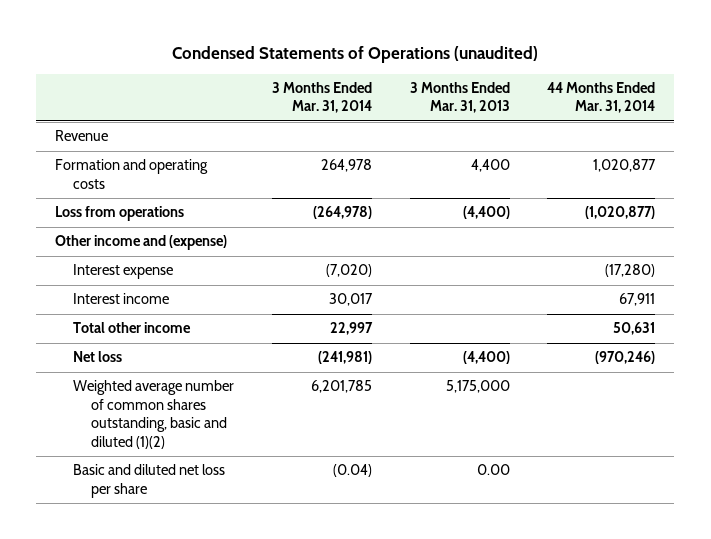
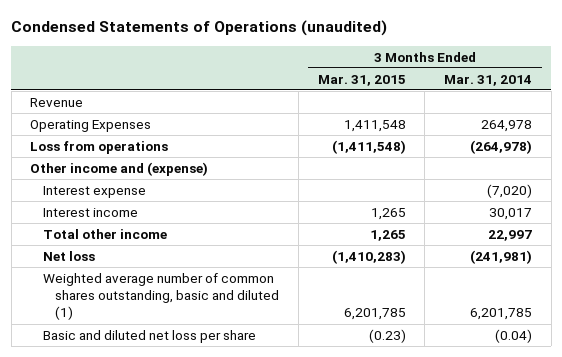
[409,82,510,114] 3 Months Ended Mar. 31, 2013 -> none
[547,82,656,114] 44 Months Ended Mar. 31, 2014 -> none
none -> [317,74,406,86] Mar. 31, 2015
[55,159,209,189] Formation and operating costs -> [30,119,152,132] Operating Expenses
[72,380,234,449] Weighted average number of common shares outstanding, basic and diluted (1)(2) -> [42,272,280,321] Weighted average number of common shares outstanding, basic and diluted (1)

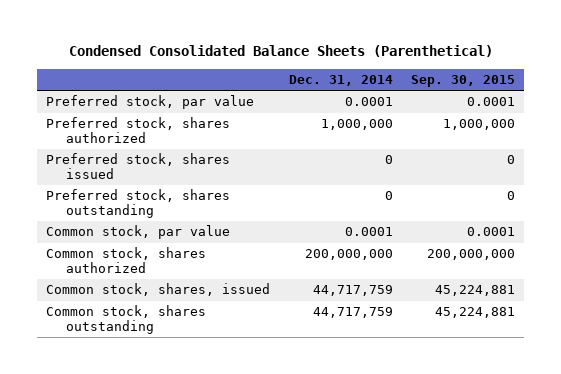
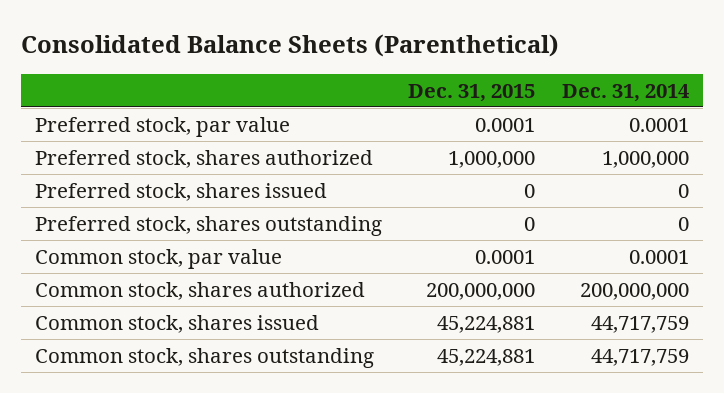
[68,45,493,58] Condensed Consolidated Balance Sheets (Parenthetical) -> [21,34,560,58] Consolidated Balance Sheets (Parenthetical)
[410,74,515,87] Sep. 30, 2015 -> none
none -> [408,83,536,102] Dec. 31, 2015
[46,283,271,297] Common stock, shares, issued -> [34,314,319,333] Common stock, shares issued

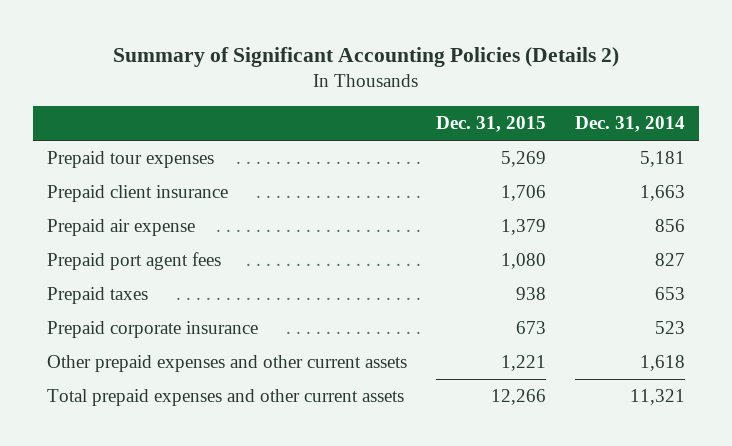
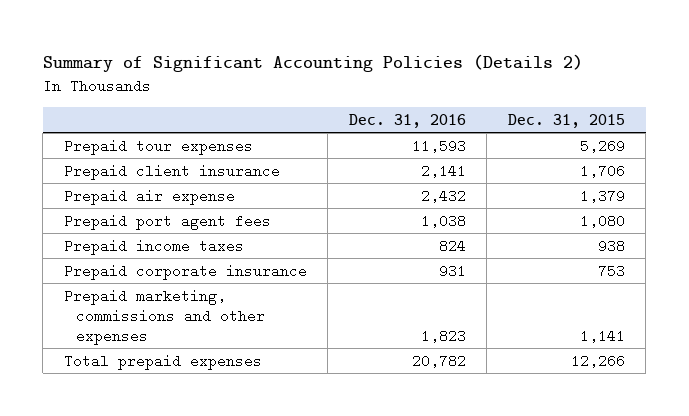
[574,116,685,133] Dec. 31, 2014 -> none
none -> [348,113,466,128] Dec. 31, 2016
[47,287,149,305] Prepaid taxes -> [63,238,244,255] Prepaid income taxes
[515,321,546,335] 673 -> [597,263,625,278] 753
[47,355,408,373] Other prepaid expenses and other current assets -> [63,288,265,345] Prepaid marketing, commissions and other expenses
[500,355,546,372] 1,221 -> [579,328,625,343] 1,141
[47,389,405,407] Total prepaid expenses and other current assets -> [63,353,262,370] Total prepaid expenses

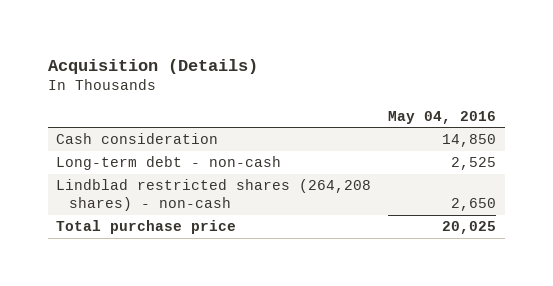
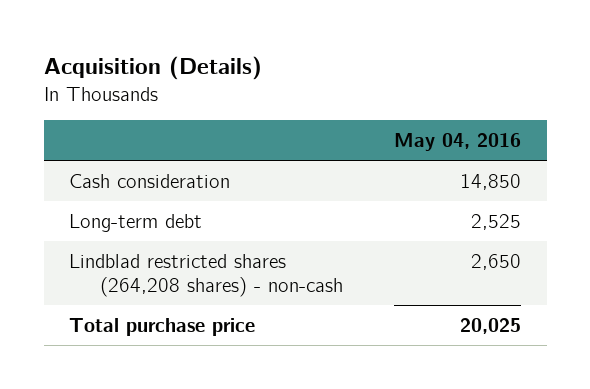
[56,156,282,171] Long-term debt - non-cash -> [69,213,203,232] Long-term debt

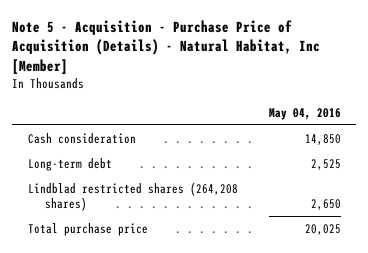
[43,56,262,81] Acquisition (Details) -> [12,19,321,75] Note 5 - Acquisition - Purchase Price of Acquisition (Details) - Natural Habitat, Inc [Member]
[69,253,343,298] Lindblad restricted shares (264,208 shares) - non-cash -> [27,181,238,212] Lindblad restricted shares (264,208 shares)

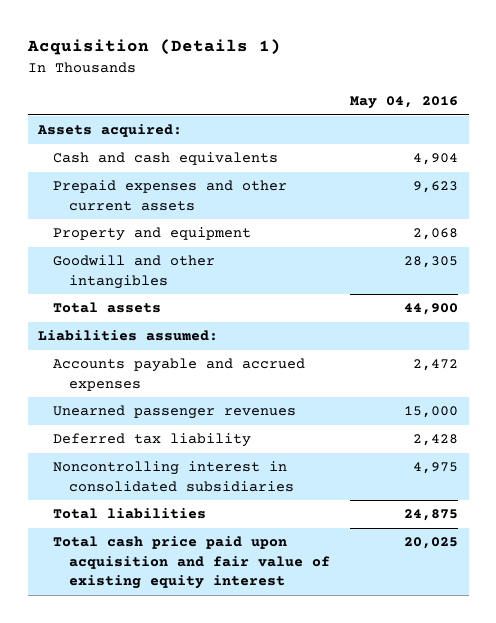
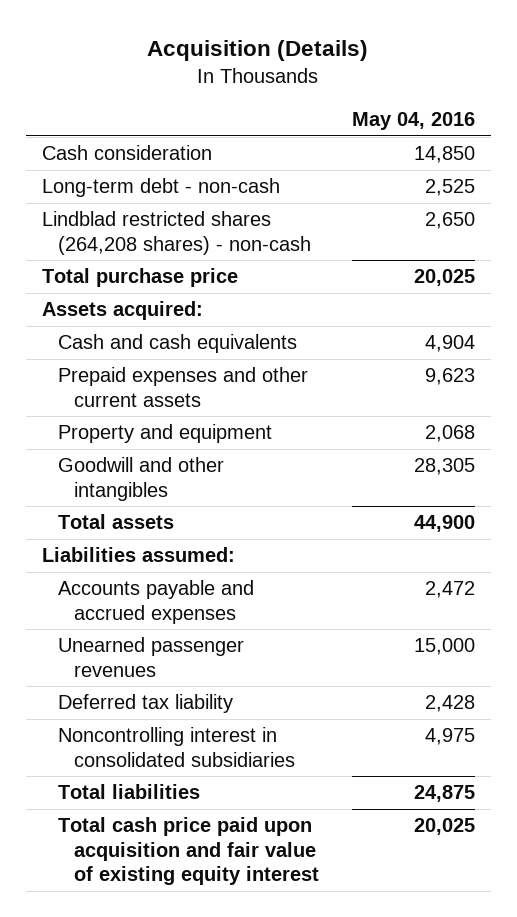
[26,39,281,56] Acquisition (Details 1) -> [147,40,369,62] Acquisition (Details)
none -> [42,145,213,161] Cash consideration
none -> [42,178,281,198] Long-term debt - non-cash
none -> [42,211,311,255] Lindblad restricted shares (264,208 shares) - non-cash
none -> [42,268,239,288] Total purchase price

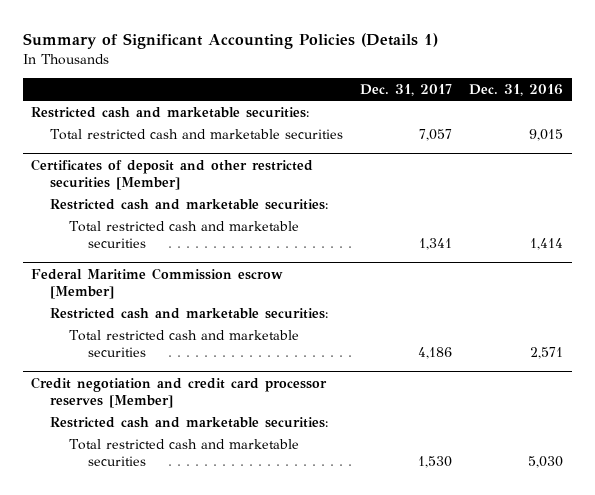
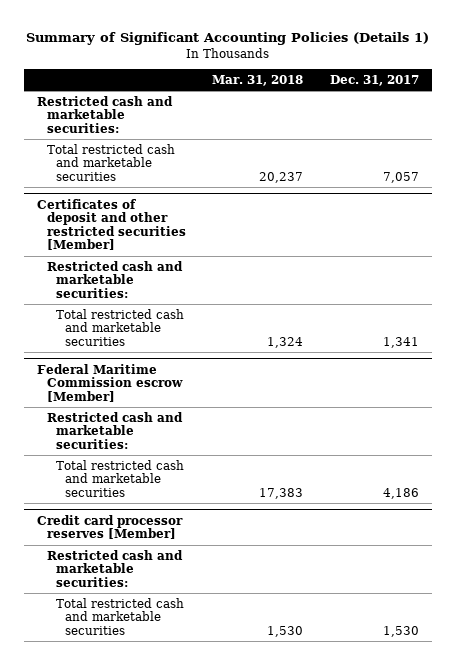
[469,83,564,96] Dec. 31, 2016 -> none
none -> [212,74,304,86] Mar. 31, 2018
[31,376,328,408] Credit negotiation and credit card processor reserves [Member] -> [37,514,184,540] Credit card processor reserves [Member]

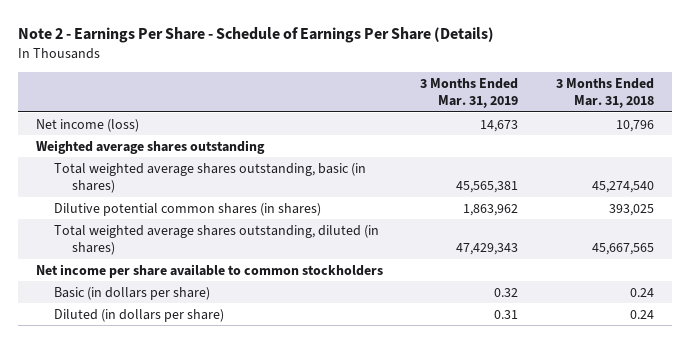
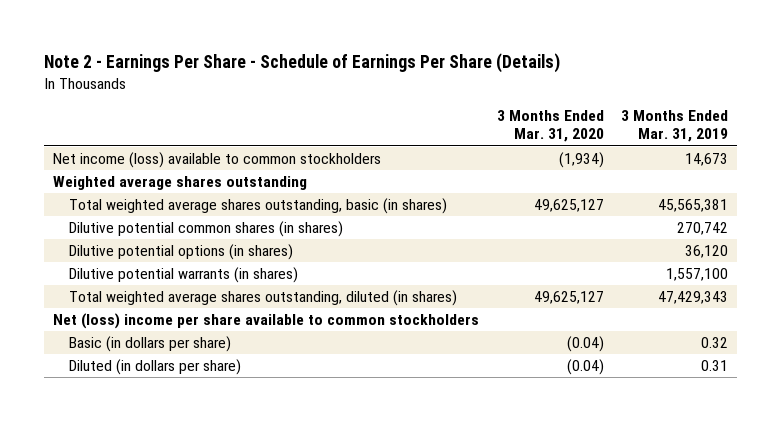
[555,78,654,109] 3 Months Ended Mar. 31, 2018 -> none
none -> [496,110,604,143] 3 Months Ended Mar. 31, 2020
[36,118,140,132] Net income (loss) -> [52,152,381,169] Net income (loss) available to common stockholders
[463,203,519,216] 1,863,962 -> [677,222,729,236] 270,742
none -> [68,244,293,261] Dilutive potential options (in shares)
none -> [68,267,298,284] Dilutive potential warrants (in shares)
[36,263,384,278] Net income per share available to common stockholders -> [52,313,479,330] Net (loss) income per share available to common stockholders

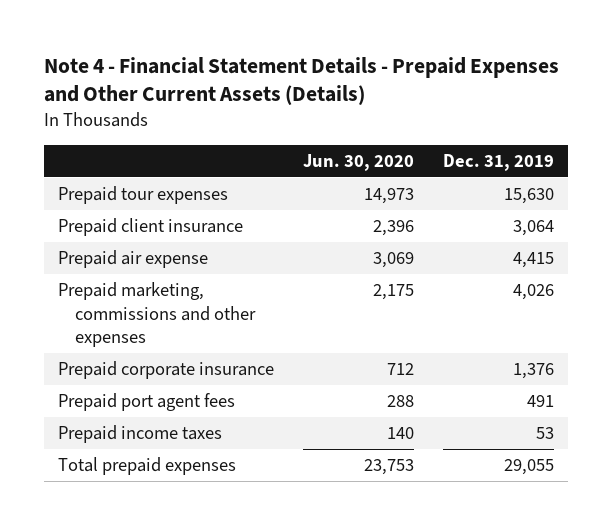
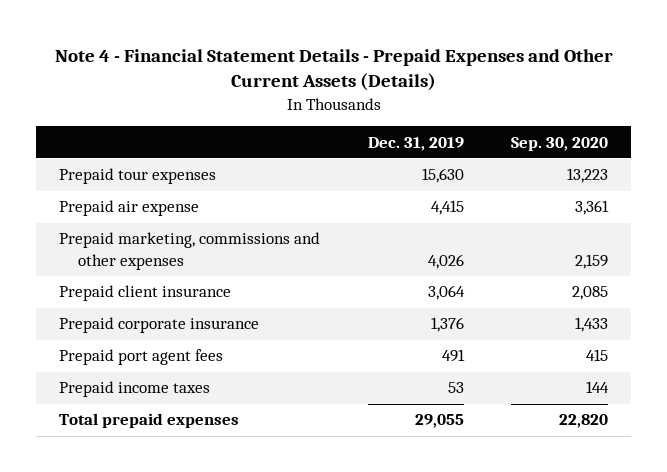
[302,153,414,171] Jun. 30, 2020 -> none
none -> [510,136,608,151] Sep. 30, 2020
[58,218,244,237] Prepaid client insurance -> [59,285,232,302] Prepaid client insurance

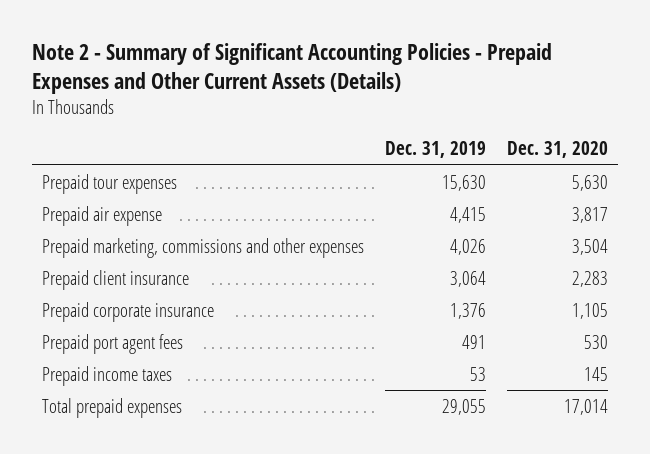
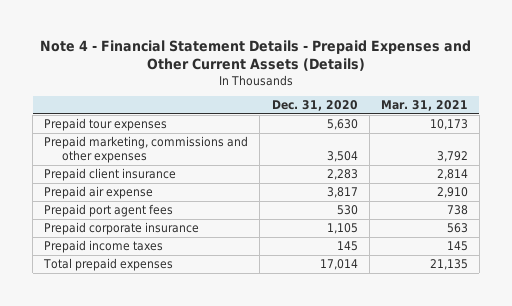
[31,43,552,95] Note 2 - Summary of Significant Accounting Policies - Prepaid Expenses and Other Current Assets (Details) -> [40,39,472,71] Note 4 - Financial Statement Details - Prepaid Expenses and Other Current Assets (Details)
[385,141,487,159] Dec. 31, 2019 -> none
none -> [380,100,468,112] Mar. 31, 2021
[42,205,163,226] Prepaid air expense -> [44,186,154,200] Prepaid air expense
[42,301,215,322] Prepaid corporate insurance -> [44,222,200,236] Prepaid corporate insurance

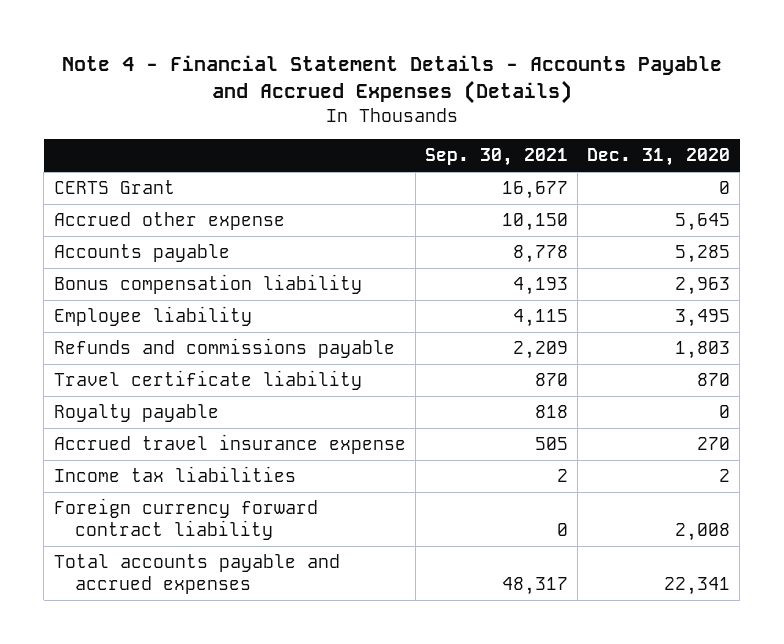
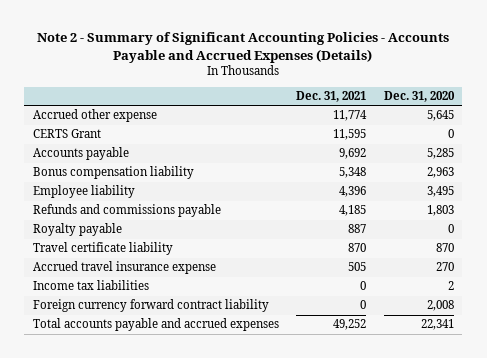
[61,55,722,105] Note 4 - Financial Statement Details - Accounts Payable and Accrued Expenses (Details) -> [37,32,450,63] Note 2 - Summary of Significant Accounting Policies - Accounts Payable and Accrued Expenses (Details)
[424,148,568,167] Sep. 30, 2021 -> none
none -> [296,91,367,103] Dec. 31, 2021
[53,179,175,194] CERTS Grant -> [33,129,102,139] CERTS Grant
[53,369,362,390] Travel certificate liability -> [33,242,174,256] Travel certificate liability

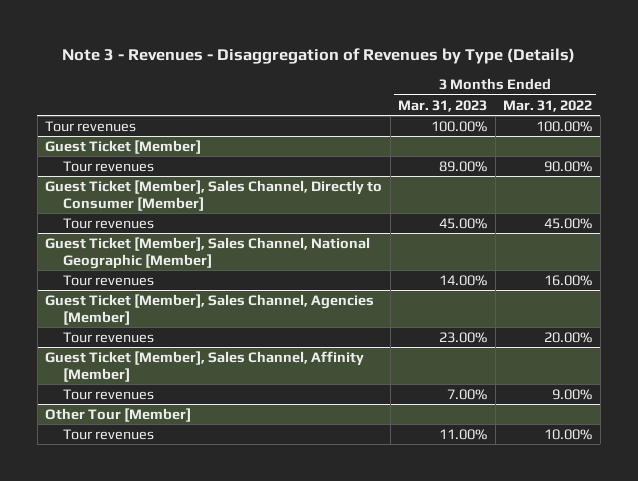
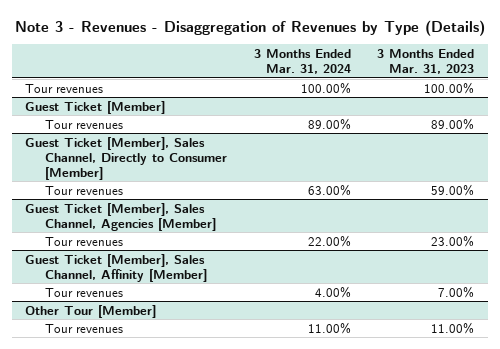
[503,99,593,112] Mar. 31, 2022 -> none
none -> [253,49,351,75] 3 Months Ended Mar. 31, 2024
[45,236,371,269] Guest Ticket [Member], Sales Channel, National Geographic [Member] -> none
[62,274,154,286] Tour revenues -> none
[439,217,488,229] 45.00% -> [431,183,475,196] 59.00%

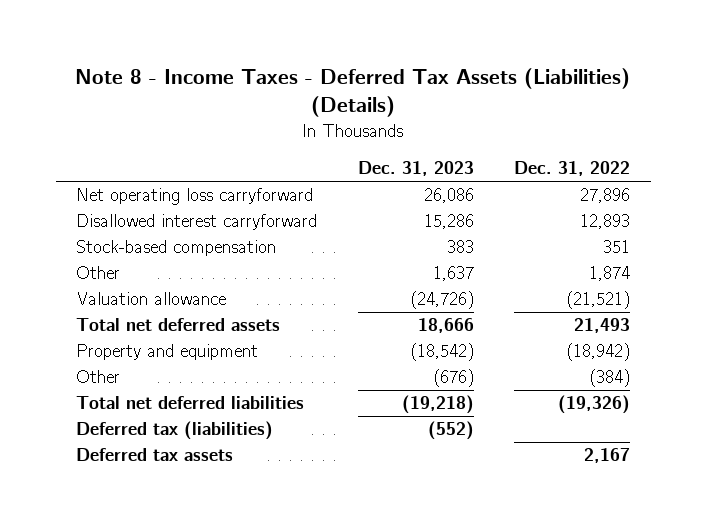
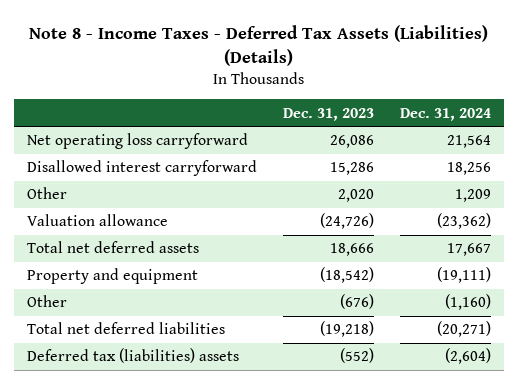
[514,161,631,177] Dec. 31, 2022 -> none
none -> [399,107,491,121] Dec. 31, 2024
[76,240,277,257] Stock-based compensation -> none
[432,266,474,282] 1,637 -> [337,189,374,203] 2,020
[76,448,234,462] Deferred tax assets -> none
[76,421,274,441] Deferred tax (liabilities) -> [27,348,240,364] Deferred tax (liabilities) assets

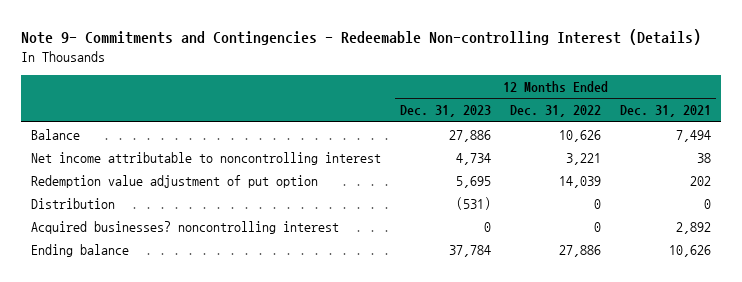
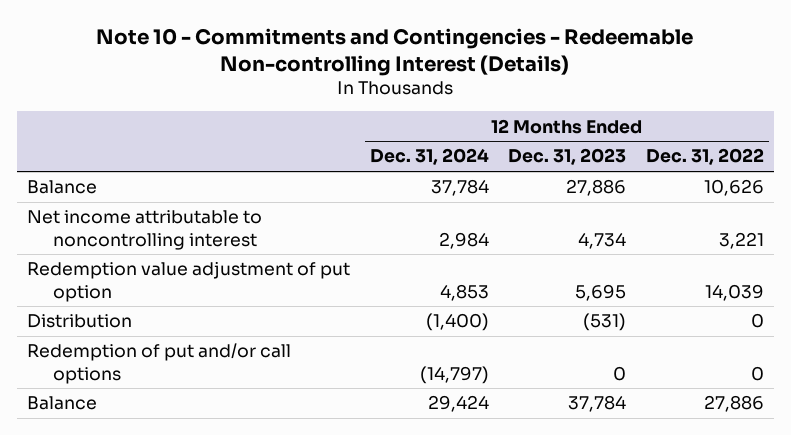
[21,29,702,46] Note 9- Commitments and Contingencies - Redeemable Non-controlling Interest (Details) -> [96,27,694,76] Note 10 - Commitments and Contingencies - Redeemable Non-controlling Interest (Details)
[620,105,712,118] Dec. 31, 2021 -> none
none -> [369,148,489,166] Dec. 31, 2024
[30,221,339,235] Acquired businesses? noncontrolling interest -> none
none -> [26,343,291,384] Redemption of put and/or call options
[30,244,129,258] Ending balance -> [26,396,97,411] Balance

